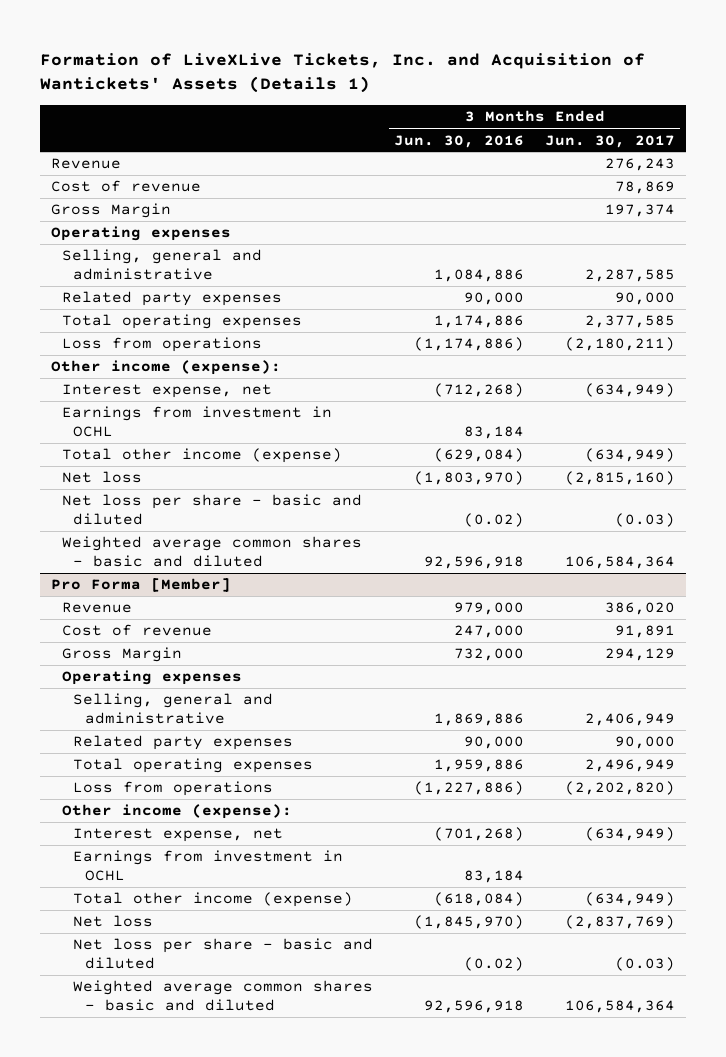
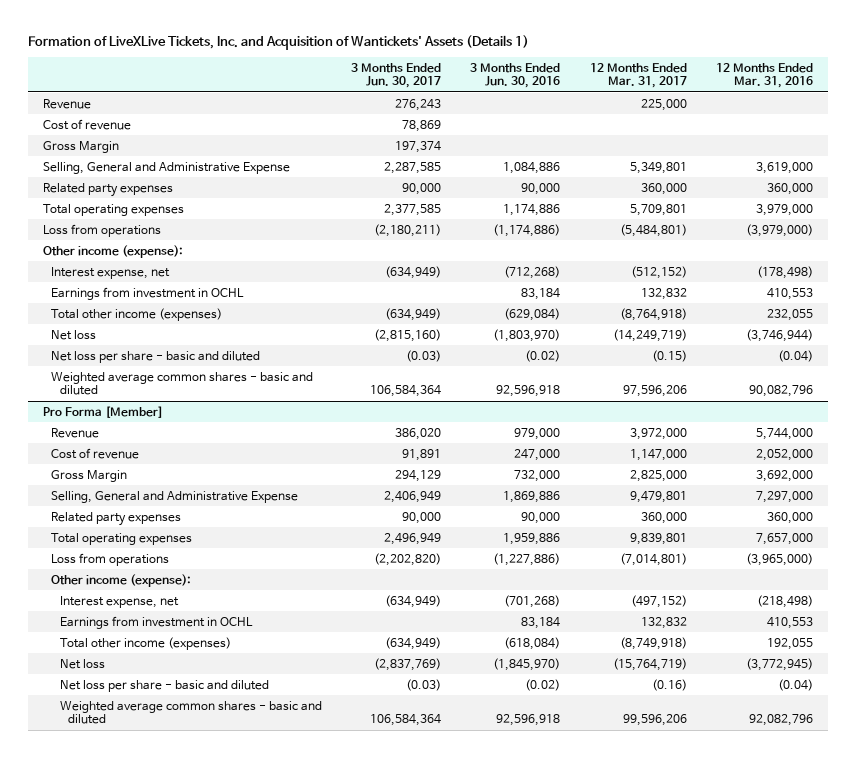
none -> [589,62,687,89] 12 Months Ended Mar. 31, 2017
none -> [715,62,813,89] 12 Months Ended Mar. 31, 2016
[50,226,231,242] Operating expenses -> none
[62,249,263,280] Selling, general and administrative -> [42,161,290,174] Selling, General and Administrative Expense
[62,448,343,464] Total other income (expense) -> [51,307,223,321] Total other income (expenses)
[62,670,243,686] Operating expenses -> none
[73,693,274,724] Selling, general and administrative -> [51,490,299,503] Selling, General and Administrative Expense
[73,892,354,908] Total other income (expense) -> [59,636,231,650] Total other income (expenses)

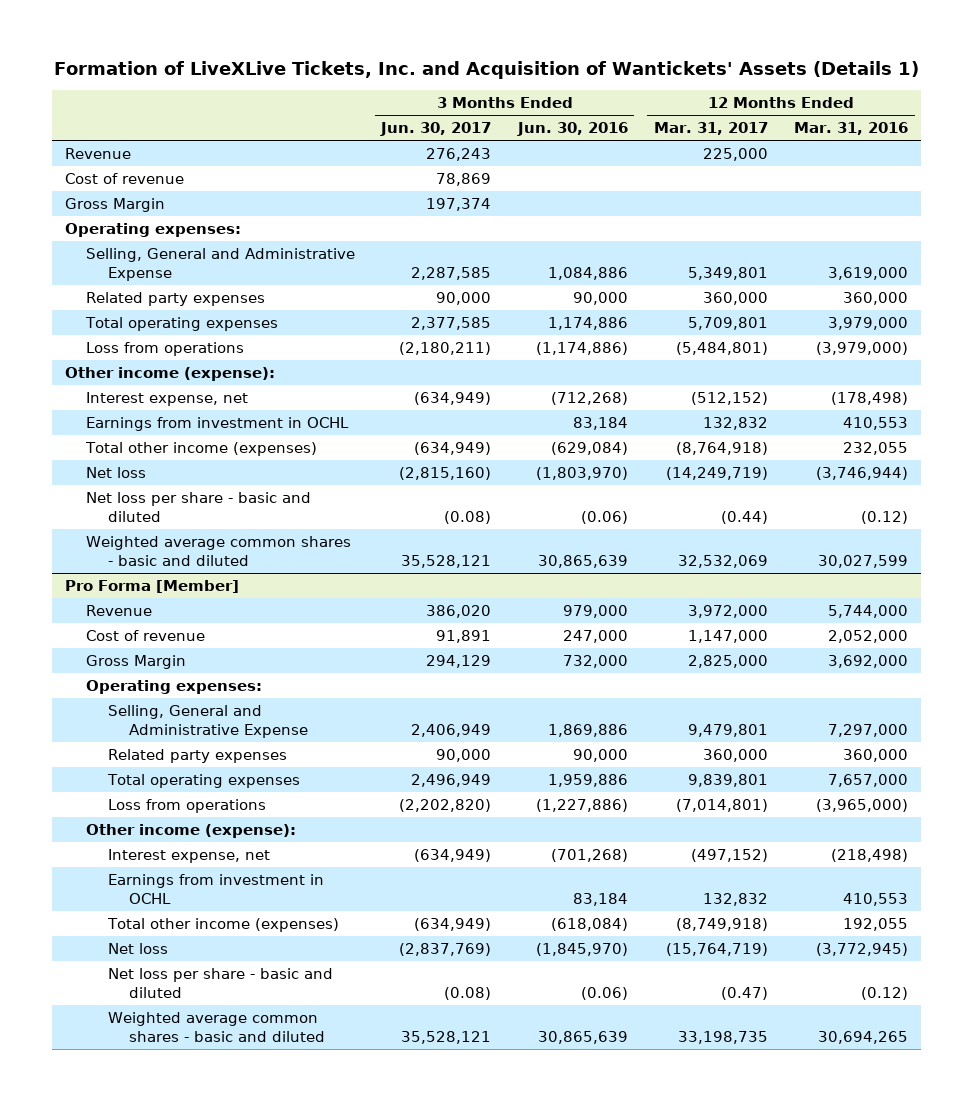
none -> [64,223,241,238] Operating expenses:
[406,349,442,362] (0.03) -> [444,510,492,524] (0.08)
[525,349,561,362] (0.02) -> [580,510,628,524] (0.06)
[651,349,687,362] (0.15) -> [720,510,768,524] (0.44)
[777,349,813,362] (0.04) -> [861,510,909,524] (0.12)
[370,385,442,398] 106,584,364 -> [401,554,492,568] 35,528,121
[496,385,561,398] 92,596,918 -> [537,554,628,568] 30,865,639
[622,385,687,398] 97,596,206 -> [677,554,768,568] 32,532,069
[748,385,813,398] 90,082,796 -> [818,554,909,568] 30,027,599
none -> [86,680,263,695] Operating expenses:
[406,678,442,691] (0.03) -> [444,986,492,1000] (0.08)
[525,678,561,691] (0.02) -> [580,986,628,1000] (0.06)
[651,678,687,691] (0.16) -> [720,986,768,1000] (0.47)
[777,678,813,691] (0.04) -> [861,986,909,1000] (0.12)
[370,714,442,727] 106,584,364 -> [401,1030,492,1044] 35,528,121
[496,714,561,727] 92,596,918 -> [537,1030,628,1044] 30,865,639
[622,714,687,727] 99,596,206 -> [677,1030,768,1044] 33,198,735
[748,714,813,727] 92,082,796 -> [818,1030,909,1044] 30,694,265

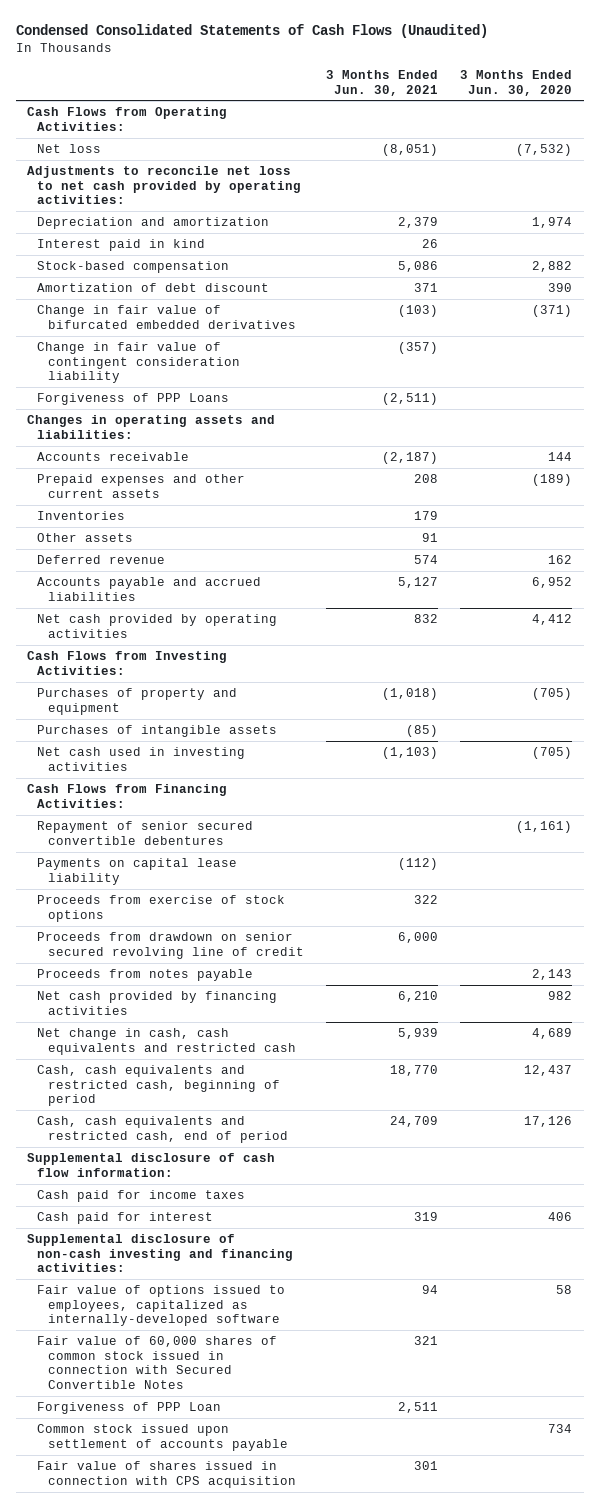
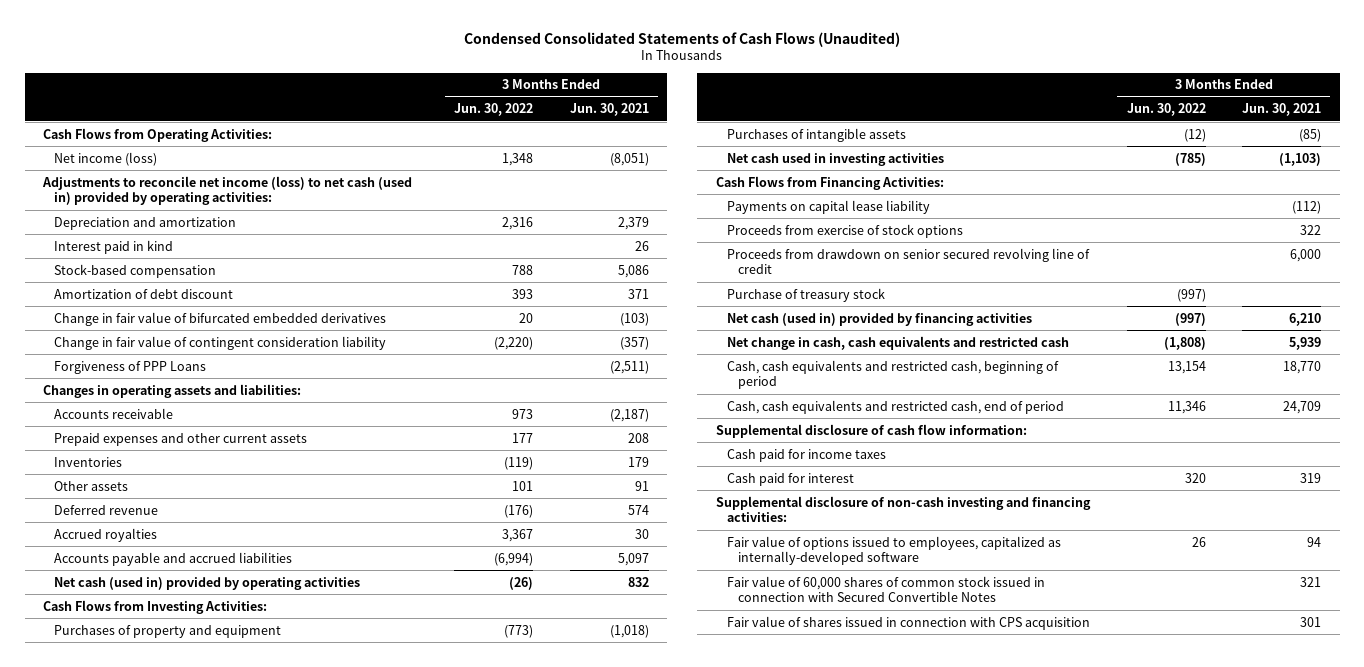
[460,69,573,96] 3 Months Ended Jun. 30, 2020 -> none
none -> [453,103,533,117] Jun. 30, 2022
[37,144,102,154] Net loss -> [54,151,158,166] Net income (loss)
[27,166,302,205] Adjustments to reconcile net loss to net cash provided by operating activities: -> [42,175,413,206] Adjustments to reconcile net income (loss) to net cash (used in) provided by operating activities:
none -> [54,527,158,542] Accrued royalties
[398,577,439,589] 5,127 -> [617,552,649,566] 5,097
[37,614,278,638] Net cash provided by operating activities -> [54,576,361,590] Net cash (used in) provided by operating activities
[37,821,254,845] Repayment of senior secured convertible debentures -> none
[37,969,254,982] Proceeds from notes payable -> none
none -> [727,287,886,302] Purchase of treasury stock
[37,991,278,1015] Net cash provided by financing activities -> [727,312,1033,326] Net cash (used in) provided by financing activities
[37,1402,222,1415] Forgiveness of PPP Loan -> none
[37,1424,288,1451] Common stock issued upon settlement of accounts payable -> none

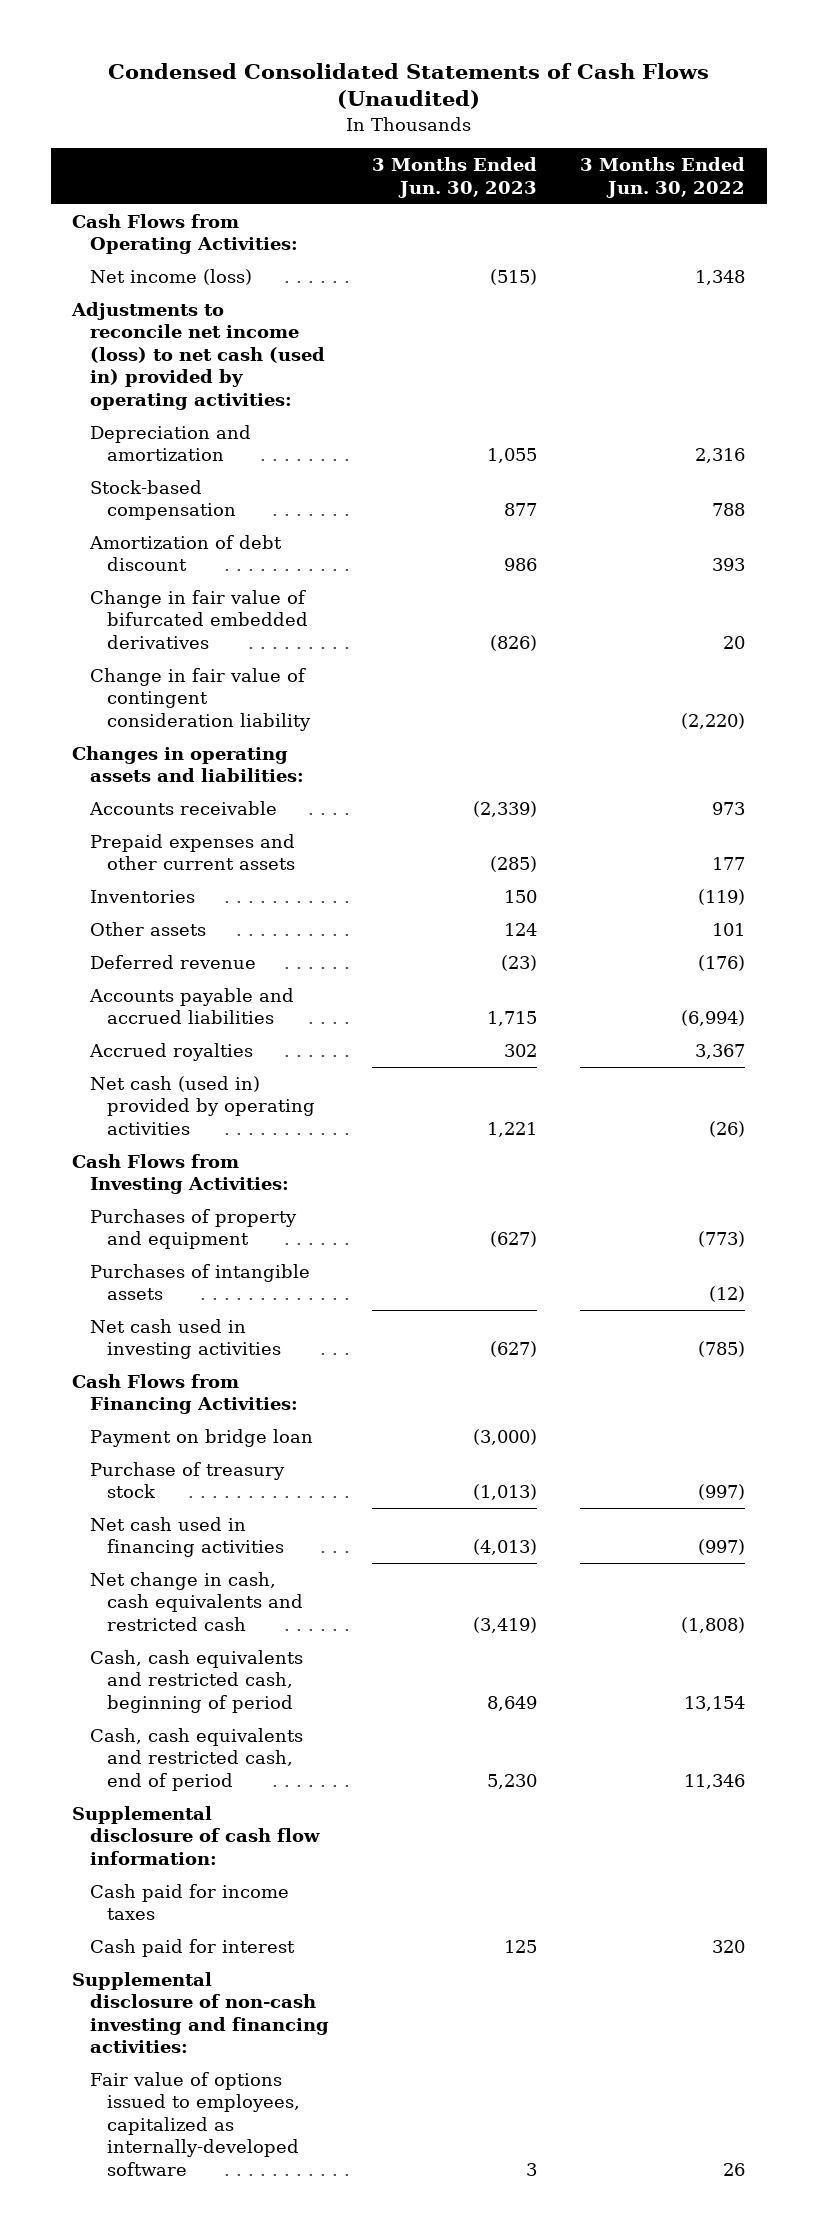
[569,103,649,117] Jun. 30, 2021 -> none
none -> [371,157,537,198] 3 Months Ended Jun. 30, 2023
[54,239,174,254] Interest paid in kind -> none
[54,360,207,374] Forgiveness of PPP Loans -> none
[54,527,158,542] Accrued royalties -> [88,1042,253,1061] Accrued royalties
[727,199,931,214] Payments on capital lease liability -> none
[727,223,964,238] Proceeds from exercise of stock options -> none
[727,247,1091,275] Proceeds from drawdown on senior secured revolving line of credit -> none
none -> [89,1428,313,1447] Payment on bridge loan
[727,312,1033,326] Net cash (used in) provided by financing activities -> [89,1516,284,1558] Net cash used in financing activities
[727,575,1046,603] Fair value of 60,000 shares of common stock issued in connection with Secured Convertible Notes -> none
[727,615,1091,630] Fair value of shares issued in connection with CPS acquisition -> none

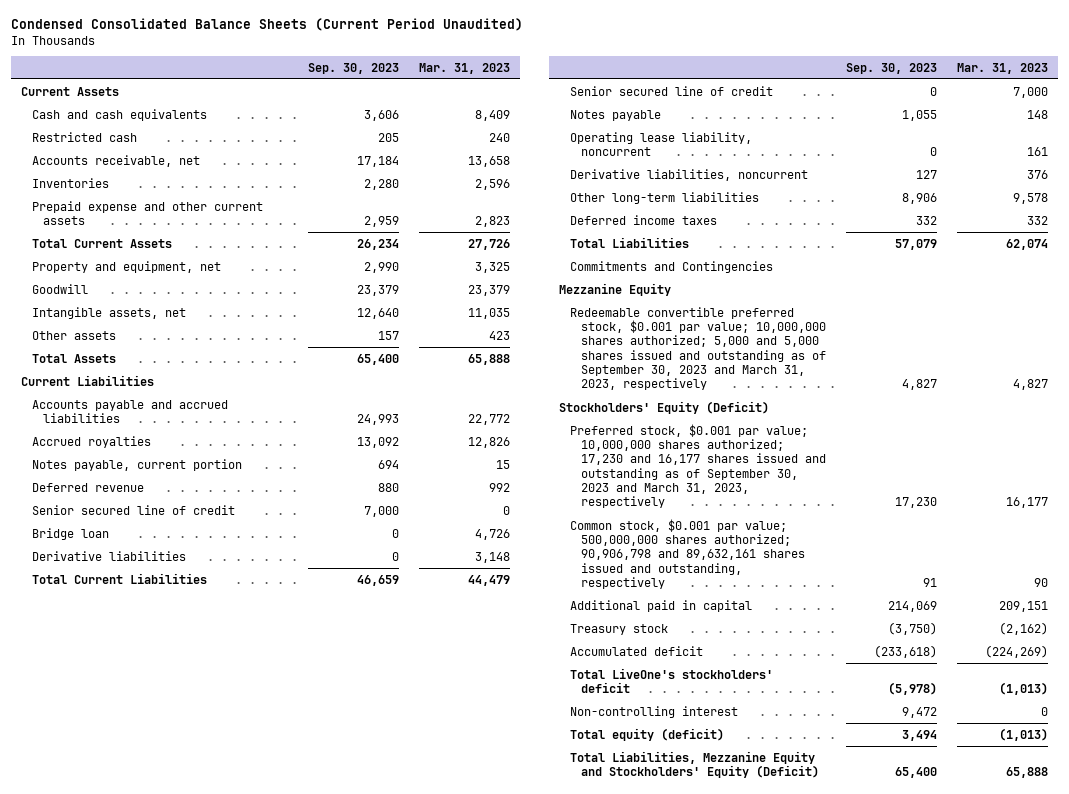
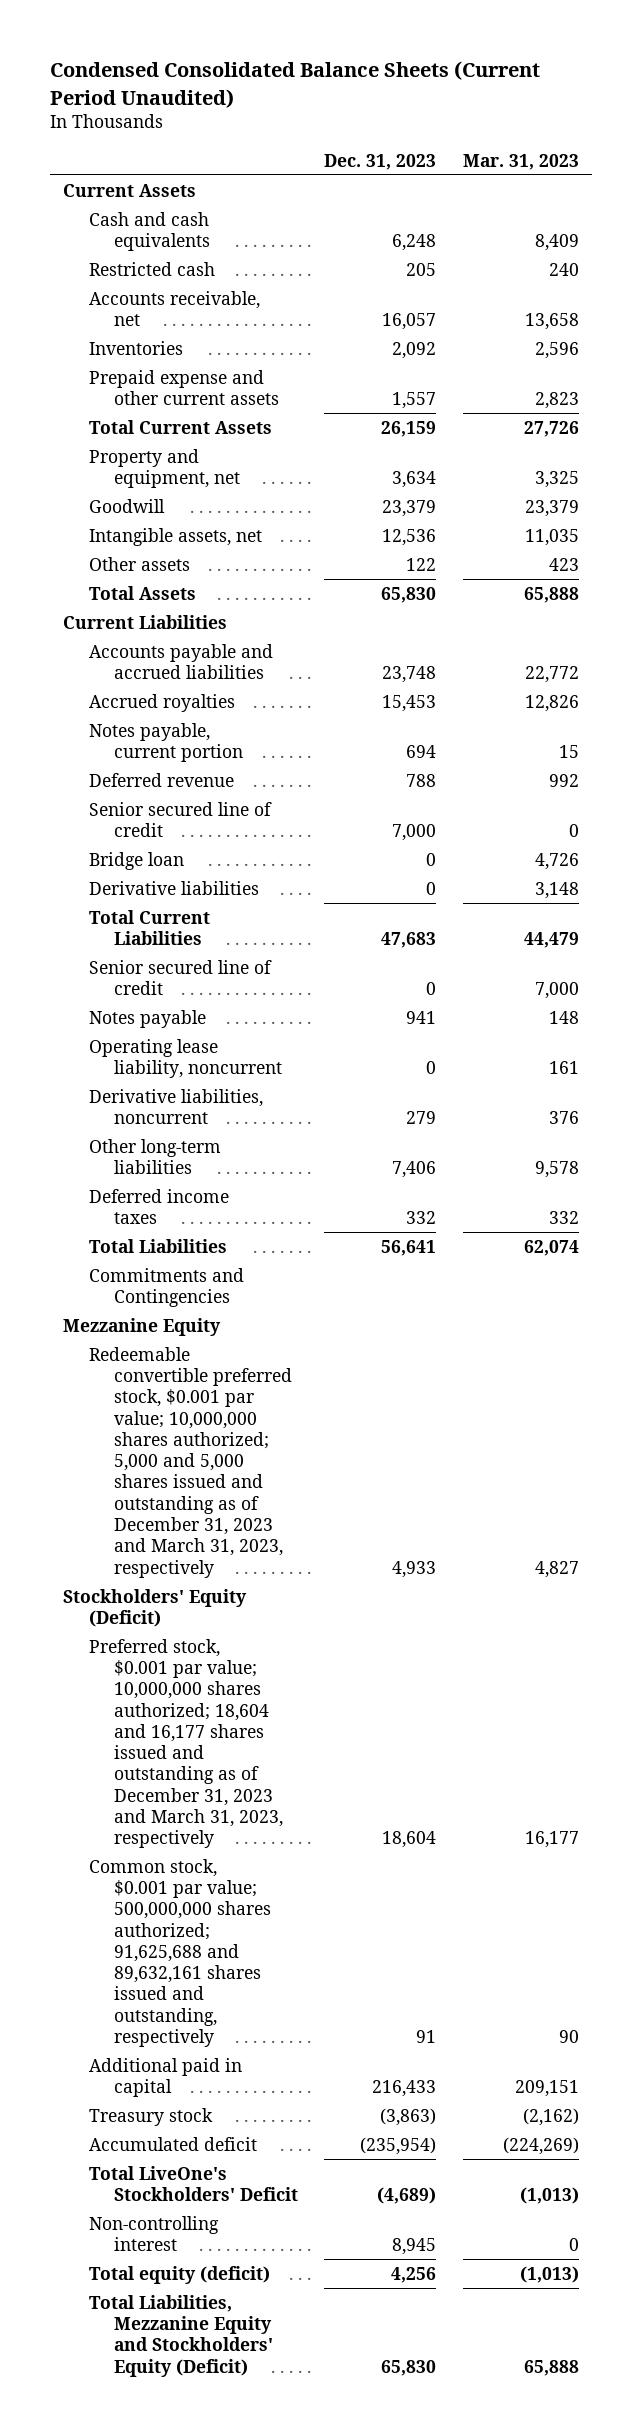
[308,62,400,74] Sep. 30, 2023 -> none
none -> [324,153,437,170] Dec. 31, 2023
[569,306,826,391] Redeemable convertible preferred stock, $0.001 par value; 10,000,000 shares authorized; 5,000 and 5,000 shares issued and outstanding as of September 30, 2023 and March 31, 2023, respectively -> [88,1346,293,1578] Redeemable convertible preferred stock, $0.001 par value; 10,000,000 shares authorized; 5,000 and 5,000 shares issued and outstanding as of December 31, 2023 and March 31, 2023, respectively
[569,423,826,509] Preferred stock, $0.001 par value; 10,000,000 shares authorized; 17,230 and 16,177 shares issued and outstanding as of September 30, 2023 and March 31, 2023, respectively -> [88,1638,284,1849] Preferred stock, $0.001 par value; 10,000,000 shares authorized; 18,604 and 16,177 shares issued and outstanding as of December 31, 2023 and March 31, 2023, respectively
[569,518,805,590] Common stock, $0.001 par value; 500,000,000 shares authorized; 90,906,798 and 89,632,161 shares issued and outstanding, respectively -> [88,1858,272,2047] Common stock, $0.001 par value; 500,000,000 shares authorized; 91,625,688 and 89,632,161 shares issued and outstanding, respectively
[569,667,773,693] Total LiveOne's stockholders' deficit -> [88,2165,299,2202] Total LiveOne's Stockholders' Deficit

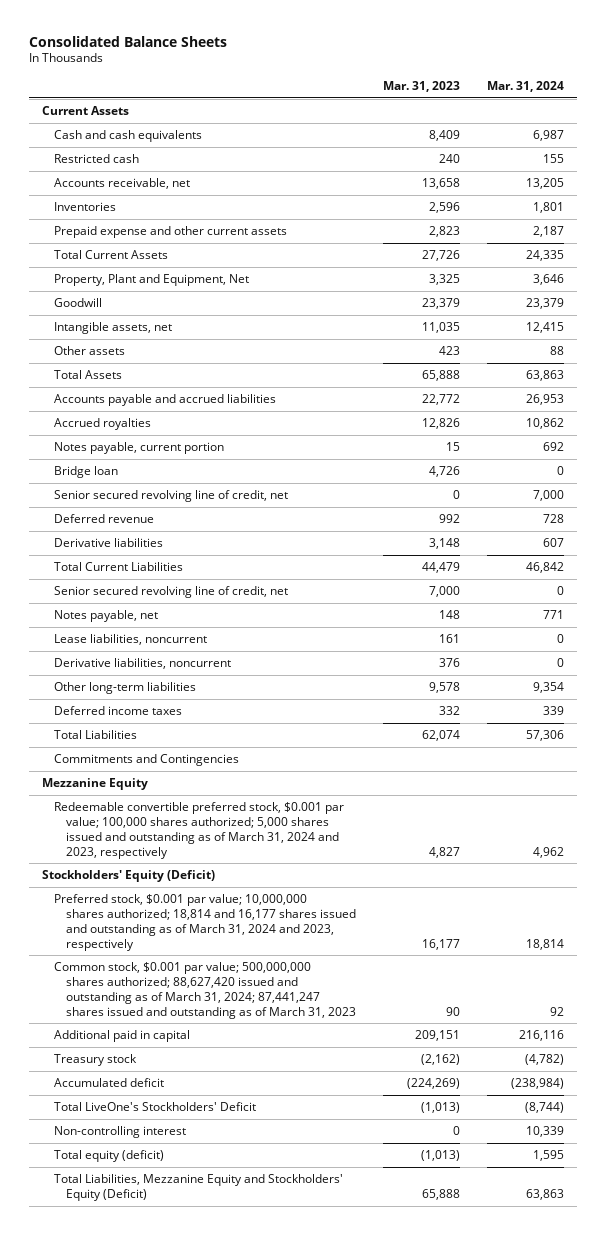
[49,61,540,108] Condensed Consolidated Balance Sheets (Current Period Unaudited) -> [28,35,227,47] Consolidated Balance Sheets
[324,153,437,170] Dec. 31, 2023 -> none
none -> [486,81,564,93] Mar. 31, 2024
[88,448,241,489] Property and equipment, net -> [54,273,250,286] Property, Plant and Equipment, Net
[63,614,228,629] Current Liabilities -> none
[88,801,272,838] Senior secured line of credit -> none
none -> [54,489,289,502] Senior secured revolving line of credit, net
[88,772,234,787] Deferred revenue -> [54,513,155,523] Deferred revenue
[88,959,272,996] Senior secured line of credit -> [54,585,289,598] Senior secured revolving line of credit, net
[88,1009,206,1028] Notes payable -> [54,609,159,622] Notes payable, net
[88,1038,283,1079] Operating lease liability, noncurrent -> [54,633,208,645] Lease liabilities, noncurrent
[88,1346,293,1578] Redeemable convertible preferred stock, $0.001 par value; 10,000,000 shares authorized; 5,000 and 5,000 shares issued and outstanding as of December 31, 2023 and March 31, 2023, respectively -> [54,801,345,859] Redeemable convertible preferred stock, $0.001 par value; 100,000 shares authorized; 5,000 shares issued and outstanding as of March 31, 2024 and 2023, respectively
[88,1638,284,1849] Preferred stock, $0.001 par value; 10,000,000 shares authorized; 18,604 and 16,177 shares issued and outstanding as of December 31, 2023 and March 31, 2023, respectively -> [54,893,357,951] Preferred stock, $0.001 par value; 10,000,000 shares authorized; 18,814 and 16,177 shares issued and outstanding as of March 31, 2024 and 2023, respectively
[88,1858,272,2047] Common stock, $0.001 par value; 500,000,000 shares authorized; 91,625,688 and 89,632,161 shares issued and outstanding, respectively -> [54,961,357,1019] Common stock, $0.001 par value; 500,000,000 shares authorized; 88,627,420 issued and outstanding as of March 31, 2024; 87,441,247 shares issued and outstanding as of March 31, 2023

